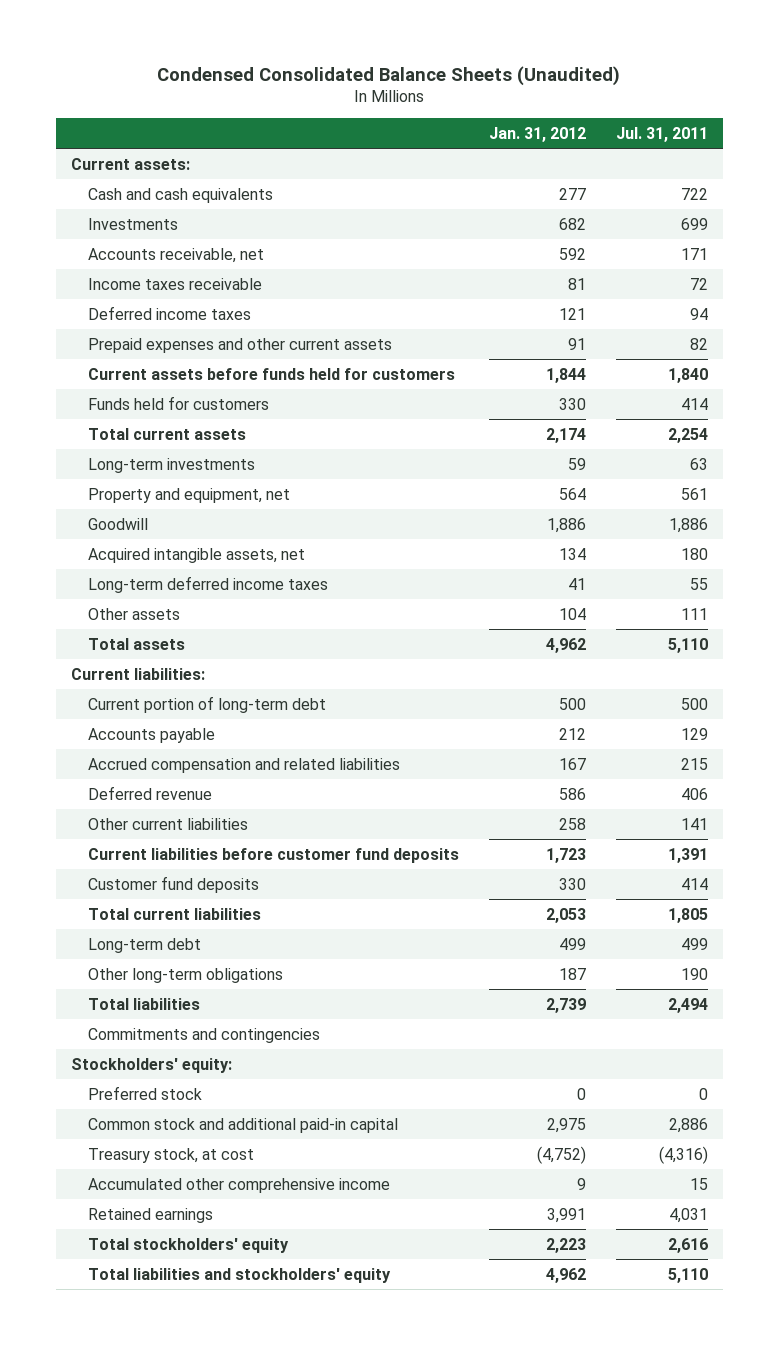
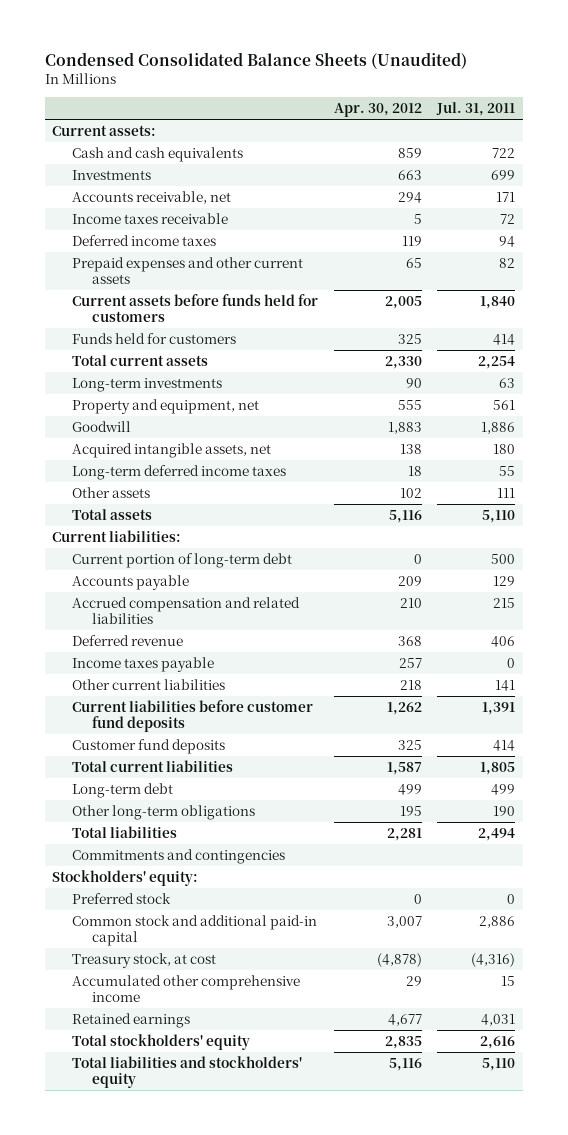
[489,126,587,142] Jan. 31, 2012 -> none
none -> [333,103,422,118] Apr. 30, 2012
none -> [72,656,215,672] Income taxes payable

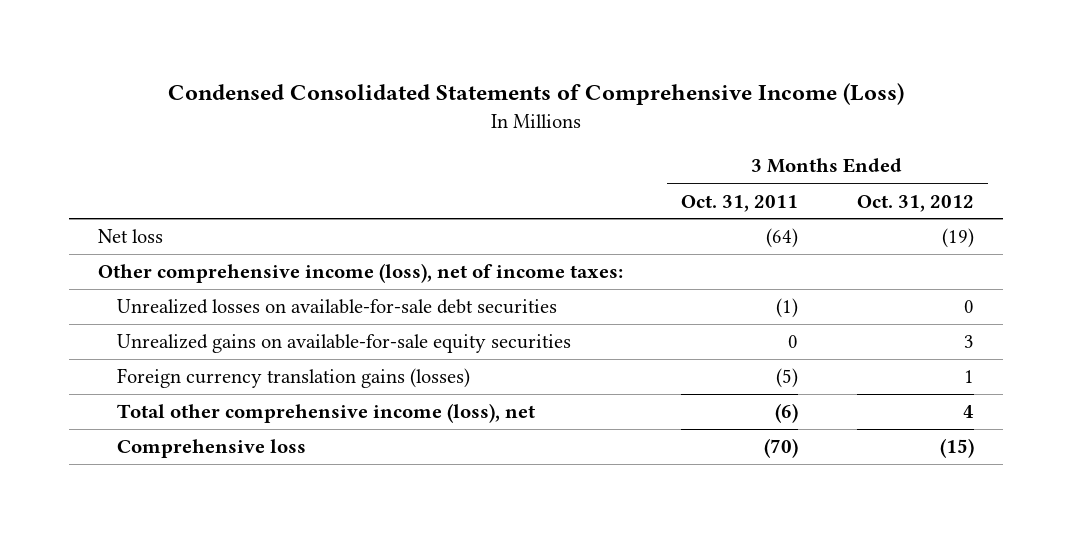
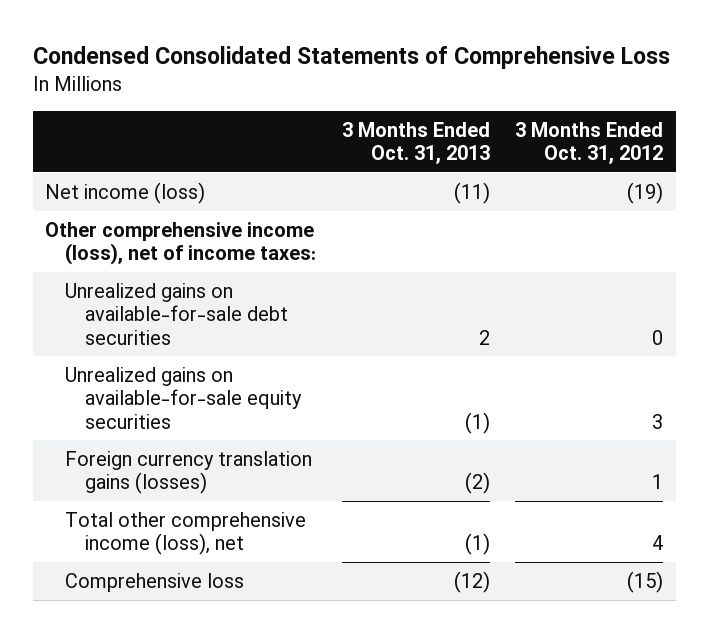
[167,83,904,106] Condensed Consolidated Statements of Comprehensive Income (Loss) -> [32,45,670,69] Condensed Consolidated Statements of Comprehensive Loss
[681,194,799,212] Oct. 31, 2011 -> none
none -> [341,121,490,165] 3 Months Ended Oct. 31, 2013
[98,229,164,244] Net loss -> [45,181,206,204] Net income (loss)
[116,299,557,315] Unrealized losses on available-for-sale debt securities -> [65,282,288,345] Unrealized gains on available-for-sale debt securities

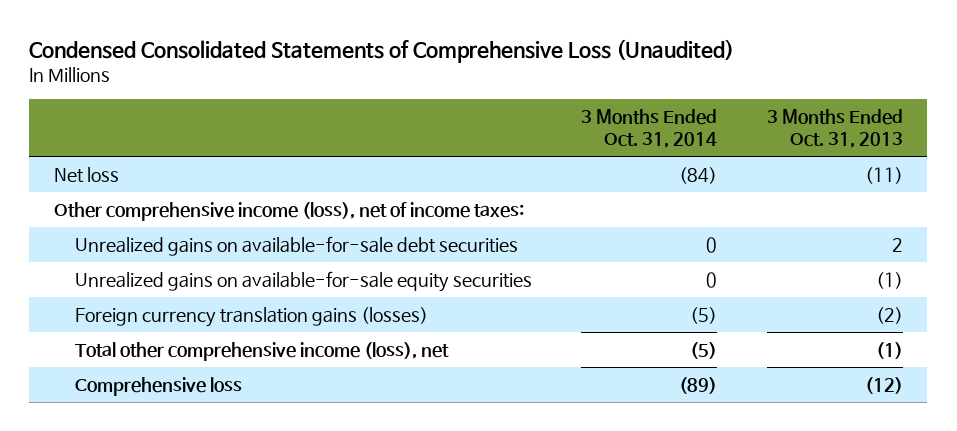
[32,45,670,69] Condensed Consolidated Statements of Comprehensive Loss -> [29,38,735,63] Condensed Consolidated Statements of Comprehensive Loss (Unaudited)
[515,121,664,165] 3 Months Ended Oct. 31, 2012 -> none
none -> [581,108,718,149] 3 Months Ended Oct. 31, 2014
[45,181,206,204] Net income (loss) -> [54,166,120,183] Net loss

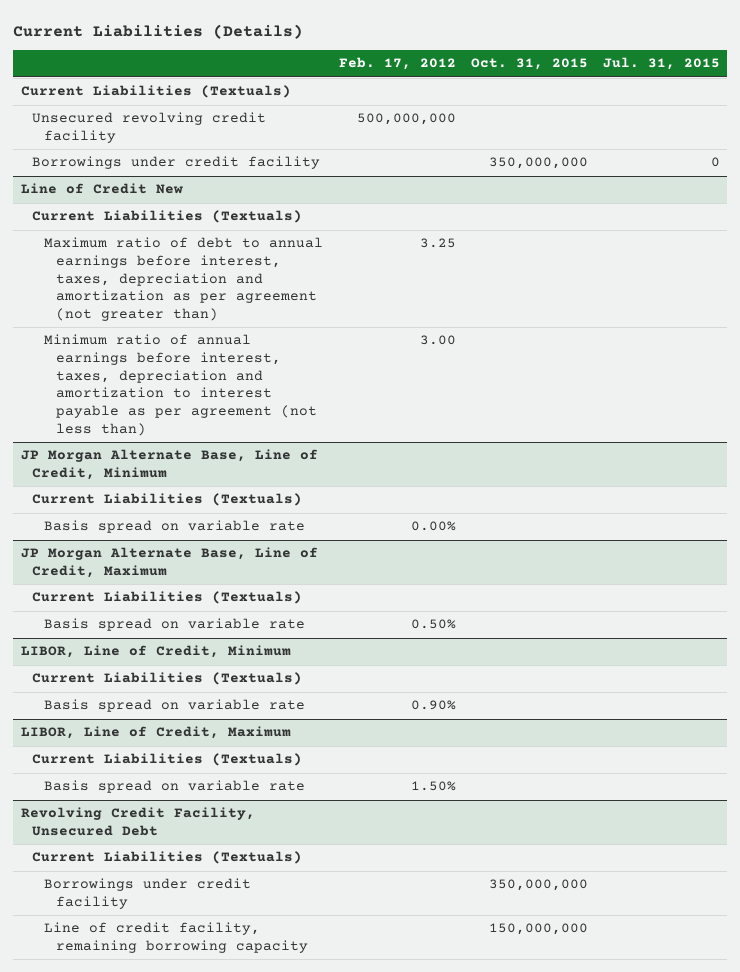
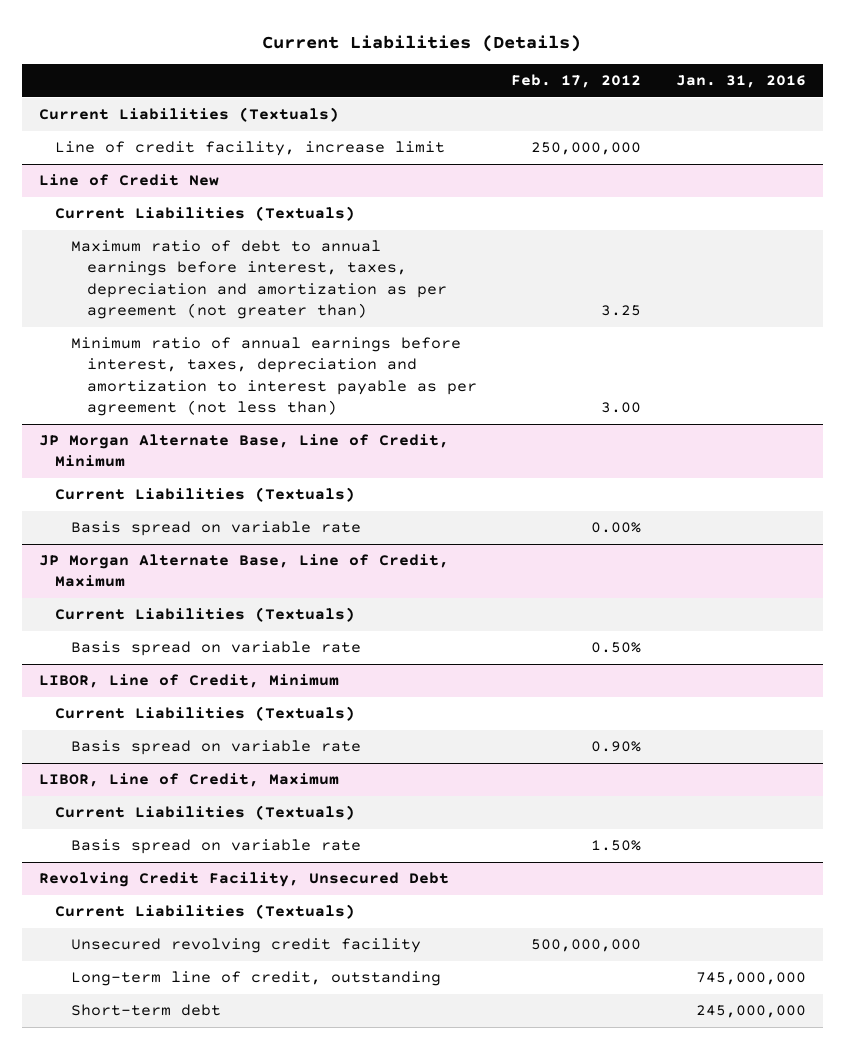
[470,58,588,71] Oct. 31, 2015 -> none
[602,57,720,71] Jul. 31, 2015 -> none
none -> [675,75,806,89] Jan. 31, 2016
[32,112,267,144] Unsecured revolving credit facility -> none
[32,156,321,170] Borrowings under credit facility -> none
none -> [55,141,446,157] Line of credit facility, increase limit
[44,922,309,954] Line of credit facility, remaining borrowing capacity -> none
none -> [71,938,422,954] Unsecured revolving credit facility
none -> [71,971,442,987] Long-term line of credit, outstanding
[44,878,252,910] Borrowings under credit facility -> [71,1004,222,1017] Short-term debt

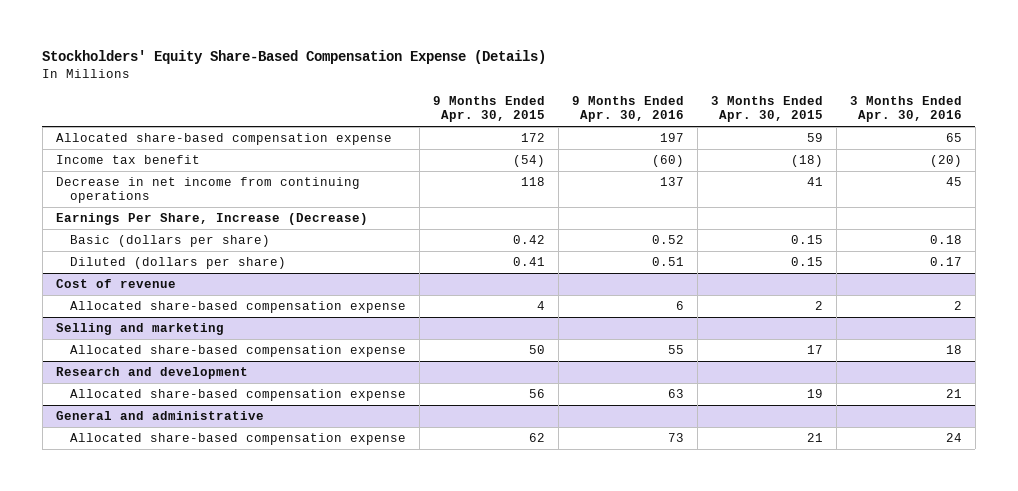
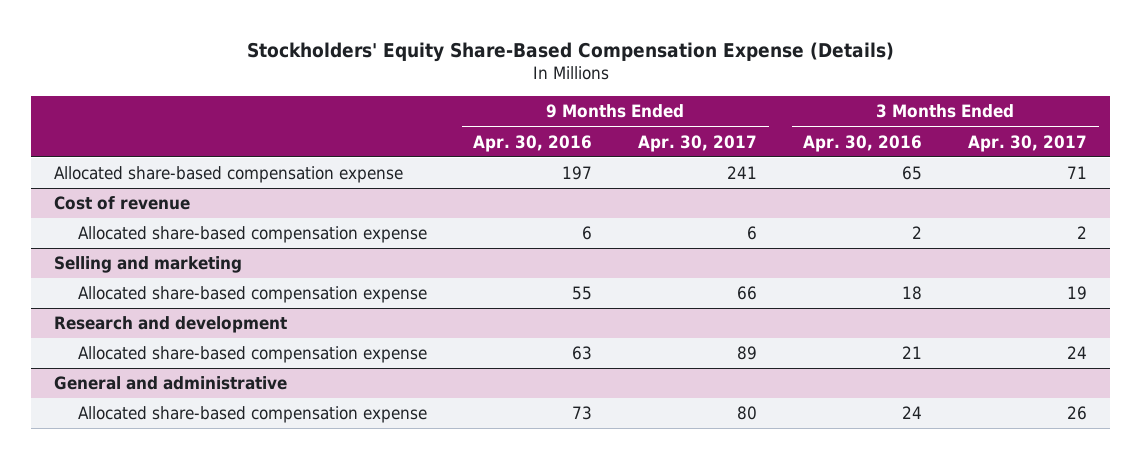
[432,96,545,123] 9 Months Ended Apr. 30, 2015 -> none
[710,96,823,123] 3 Months Ended Apr. 30, 2015 -> none
none -> [638,134,758,152] Apr. 30, 2017
none -> [968,134,1088,152] Apr. 30, 2017
[55,154,200,164] Income tax benefit -> none
[55,176,360,204] Decrease in net income from continuing operations -> none
[55,212,368,225] Earnings Per Share, Increase (Decrease) -> none
[69,234,270,247] Basic (dollars per share) -> none
[69,256,286,269] Diluted (dollars per share) -> none

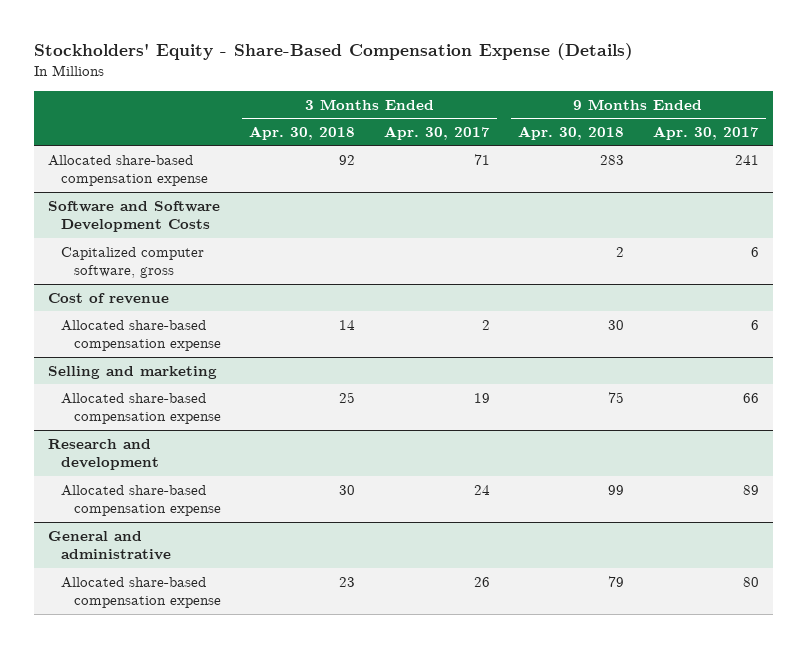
[246,41,894,62] Stockholders' Equity Share-Based Compensation Expense (Details) -> [33,43,633,61] Stockholders' Equity - Share-Based Compensation Expense (Details)
[473,134,593,152] Apr. 30, 2016 -> none
[803,134,923,152] Apr. 30, 2016 -> none
none -> [249,125,356,140] Apr. 30, 2018
none -> [518,125,625,140] Apr. 30, 2018
none -> [47,200,220,233] Software and Software Development Costs
none -> [60,246,204,279] Capitalized computer software, gross

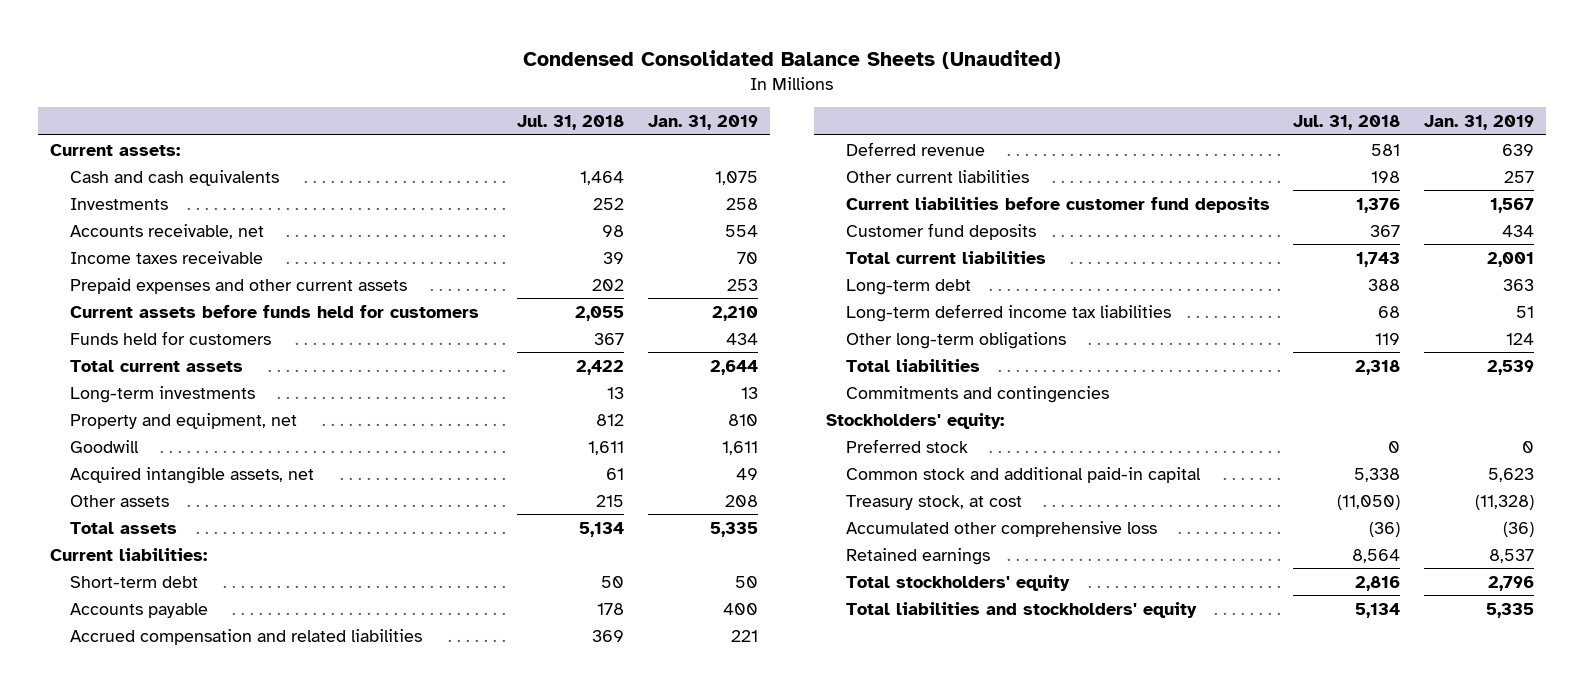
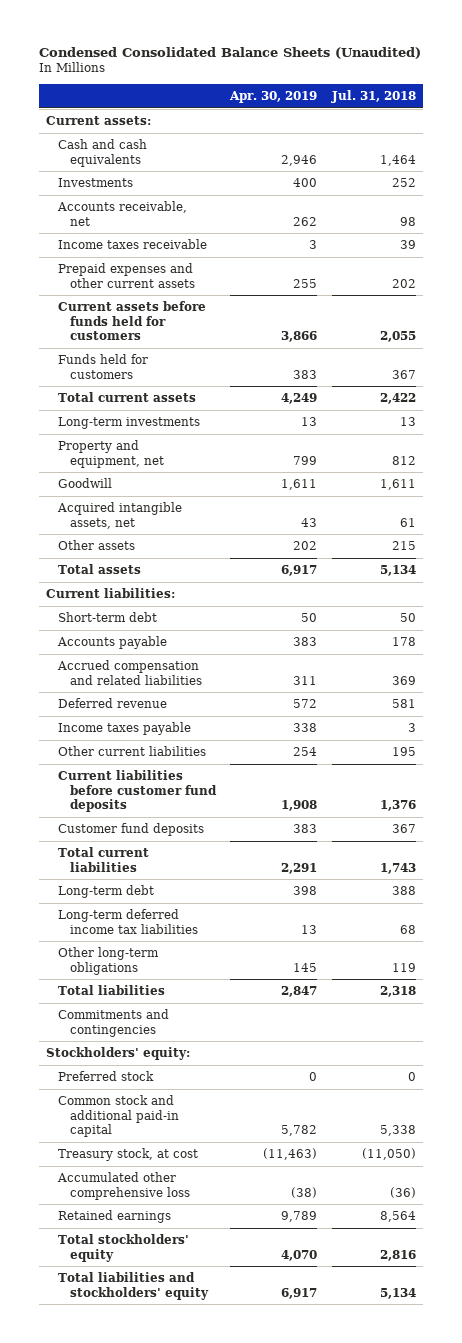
[648,115,759,131] Jan. 31, 2019 -> none
none -> [229,90,318,103] Apr. 30, 2019
none -> [58,722,192,736] Income taxes payable
[1371,170,1401,183] 198 -> [391,747,416,757] 195

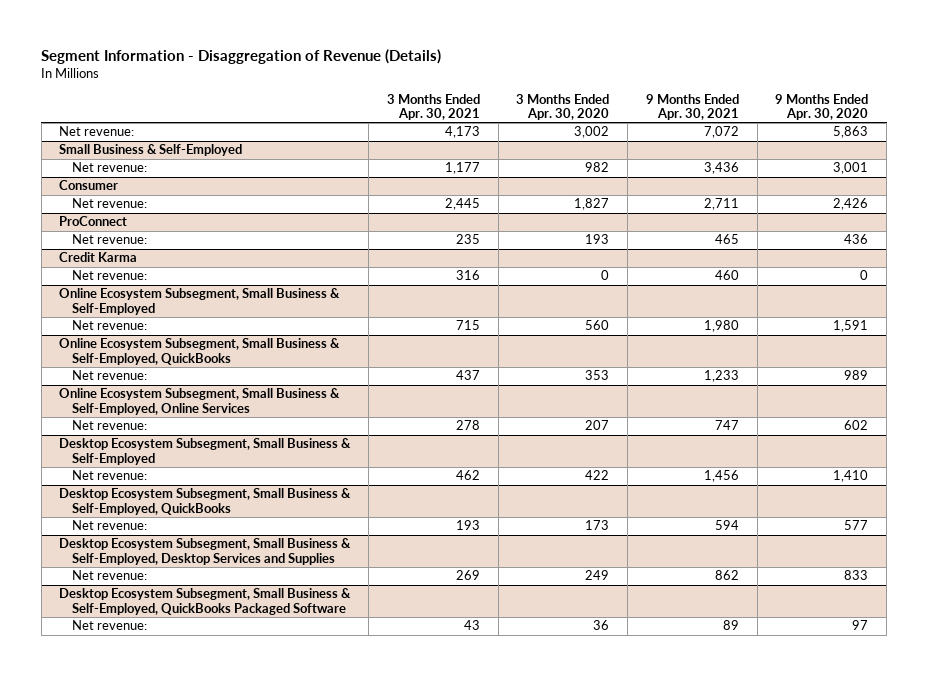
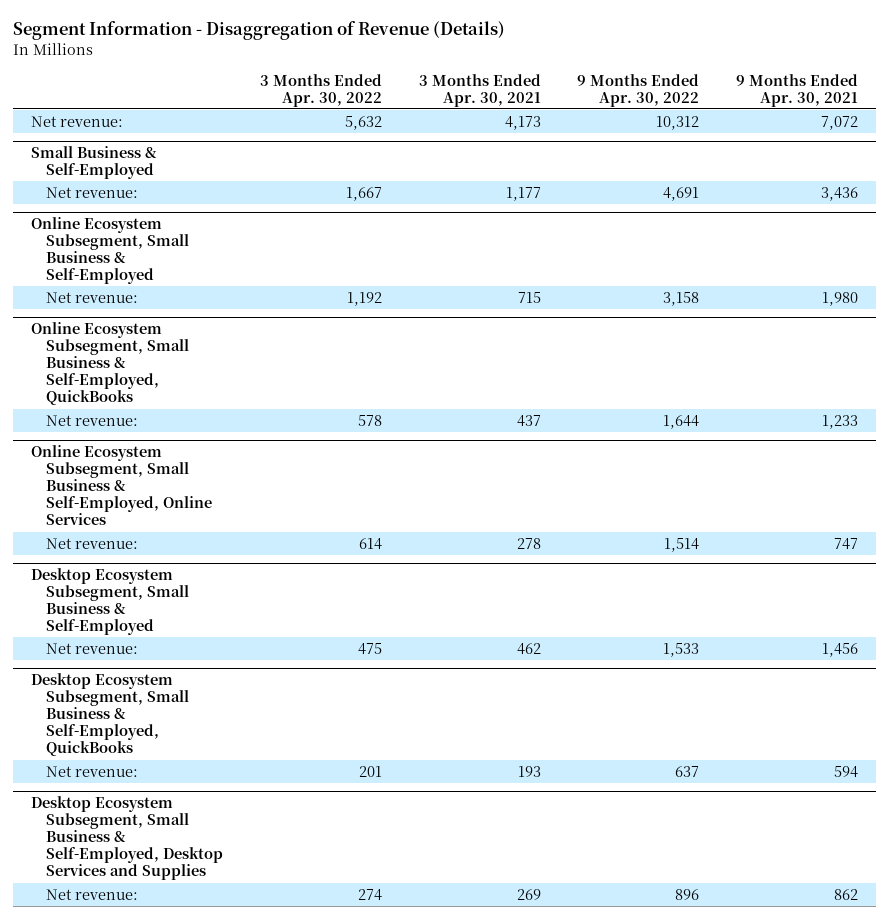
[516,93,610,120] 3 Months Ended Apr. 30, 2020 -> none
[775,93,869,120] 9 Months Ended Apr. 30, 2020 -> none
none -> [260,73,383,107] 3 Months Ended Apr. 30, 2022
none -> [577,73,700,107] 9 Months Ended Apr. 30, 2022
[59,180,119,191] Consumer -> none
[71,198,147,209] Net revenue: -> none
[59,216,128,227] ProConnect -> none
[71,234,147,245] Net revenue: -> none
[59,252,138,263] Credit Karma -> none
[71,270,147,281] Net revenue: -> none
[59,588,352,615] Desktop Ecosystem Subsegment, Small Business & Self-Employed, QuickBooks Packaged Software -> none
[71,620,147,631] Net revenue: -> none

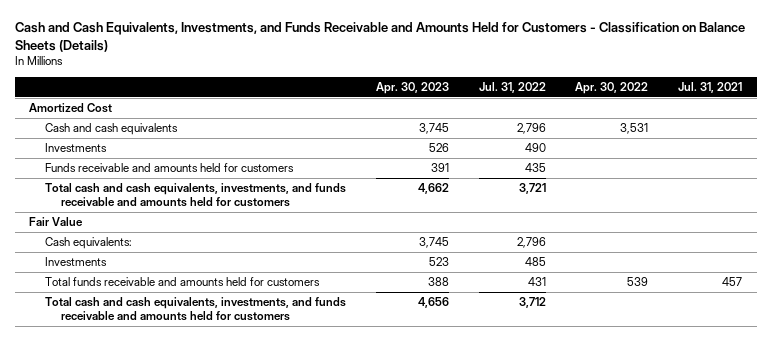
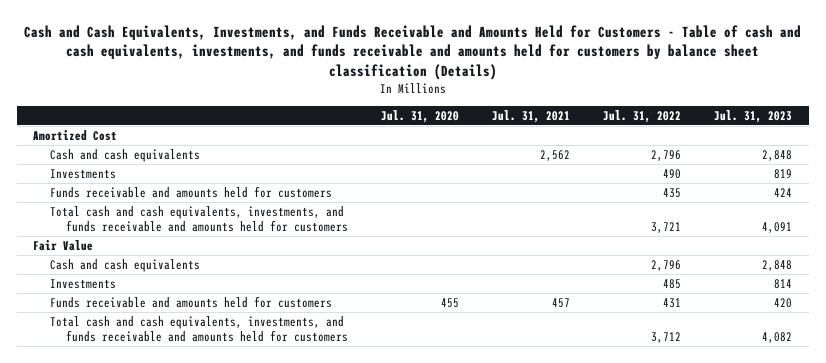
[14,22,745,52] Cash and Cash Equivalents, Investments, and Funds Receivable and Amounts Held for Customers - Classification on Balance Sheets (Details) -> [23,24,801,81] Cash and Cash Equivalents, Investments, and Funds Receivable and Amounts Held for Customers - Table of cash and cash equivalents, investments, and funds receivable and amounts held for customers by balance sheet classification (Details)
[376,81,450,94] Apr. 30, 2023 -> none
[575,81,649,94] Apr. 30, 2022 -> none
none -> [381,109,460,123] Jul. 31, 2020
none -> [714,109,793,123] Jul. 31, 2023
none -> [49,148,200,162] Cash and cash equivalents
[45,237,133,250] Cash equivalents: -> none
[45,123,179,136] Cash and cash equivalents -> [49,258,200,272] Cash and cash equivalents
[45,277,321,287] Total funds receivable and amounts held for customers -> [49,295,332,308] Funds receivable and amounts held for customers

